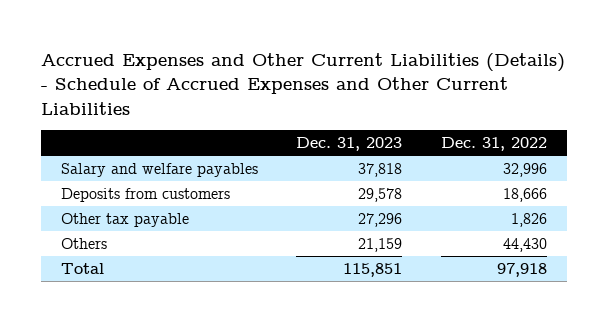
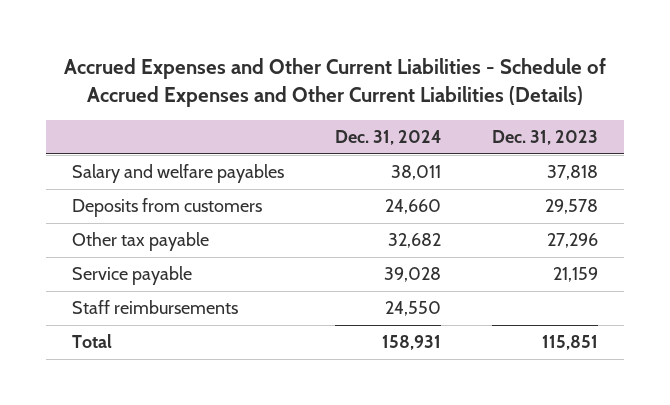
[41,52,566,115] Accrued Expenses and Other Current Liabilities (Details) - Schedule of Accrued Expenses and Other Current Liabilities -> [64,58,607,107] Accrued Expenses and Other Current Liabilities - Schedule of Accrued Expenses and Other Current Liabilities (Details)
[441,137,548,152] Dec. 31, 2022 -> none
none -> [335,129,442,145] Dec. 31, 2024
[60,237,107,249] Others -> [71,266,192,286] Service payable
none -> [71,300,238,315] Staff reimbursements

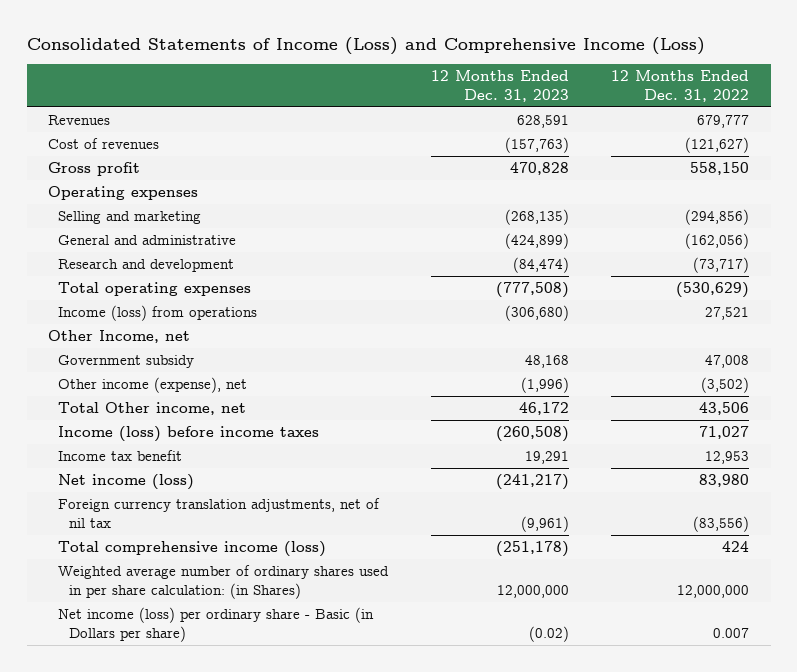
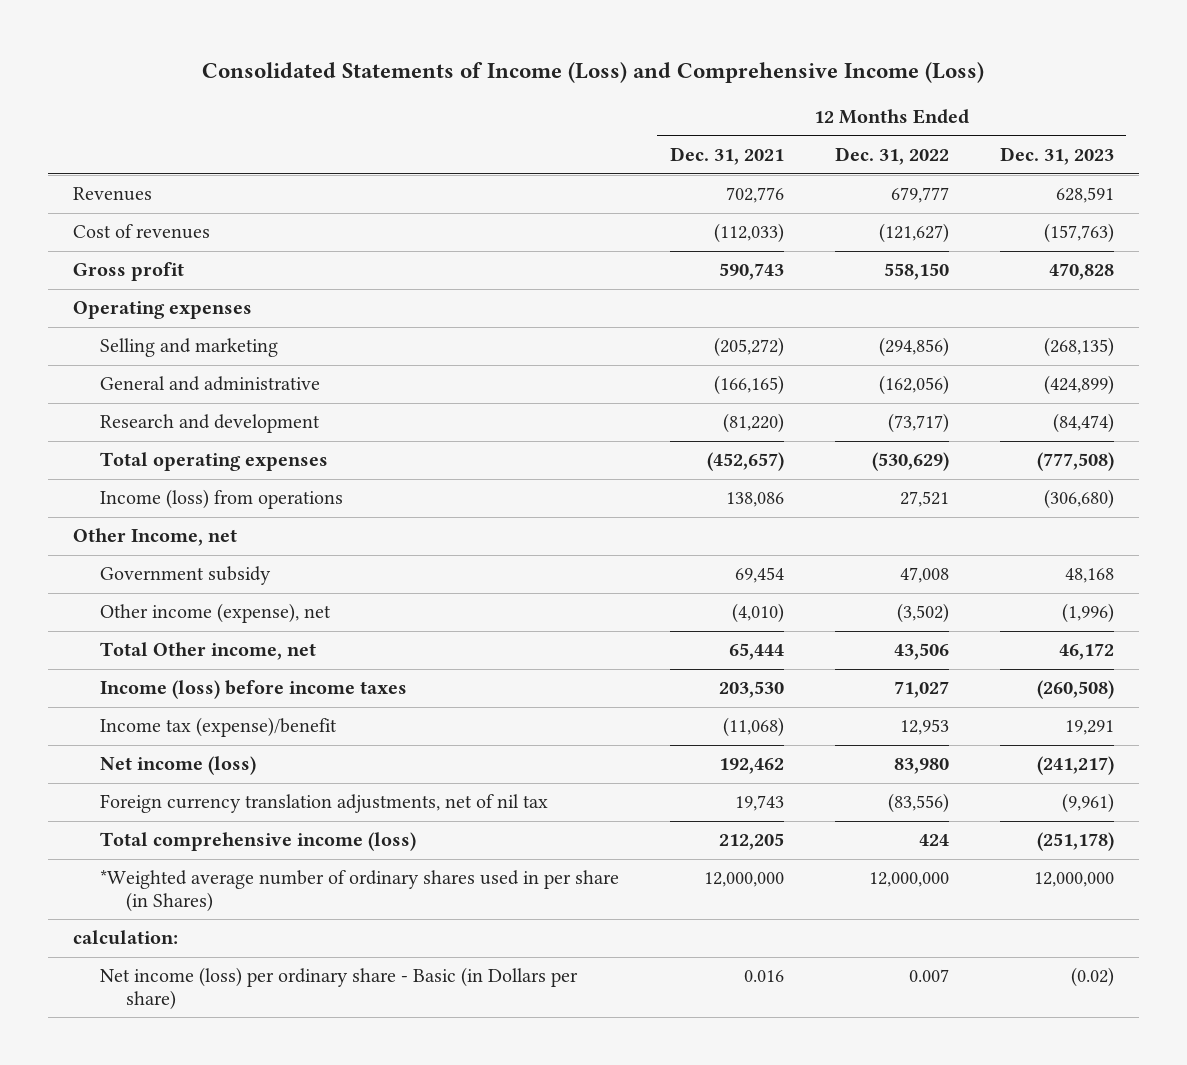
none -> [669,147,784,166] Dec. 31, 2021
[58,450,183,462] Income tax benefit -> [99,717,337,738] Income tax (expense)/benefit
[58,565,390,599] Weighted average number of ordinary shares used in per share calculation: (in Shares) -> [99,870,619,913] *Weighted average number of ordinary shares used in per share (in Shares)
none -> [73,930,179,946] calculation:

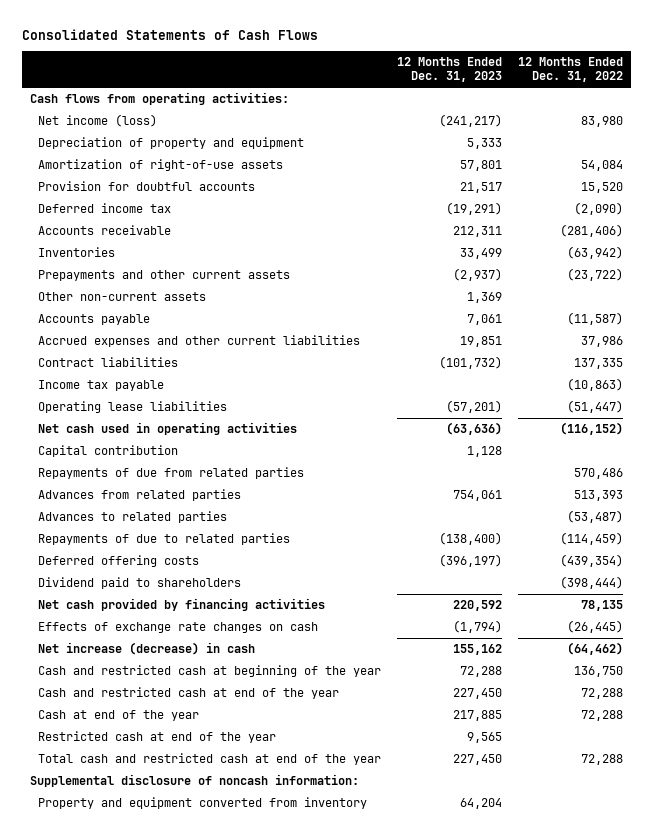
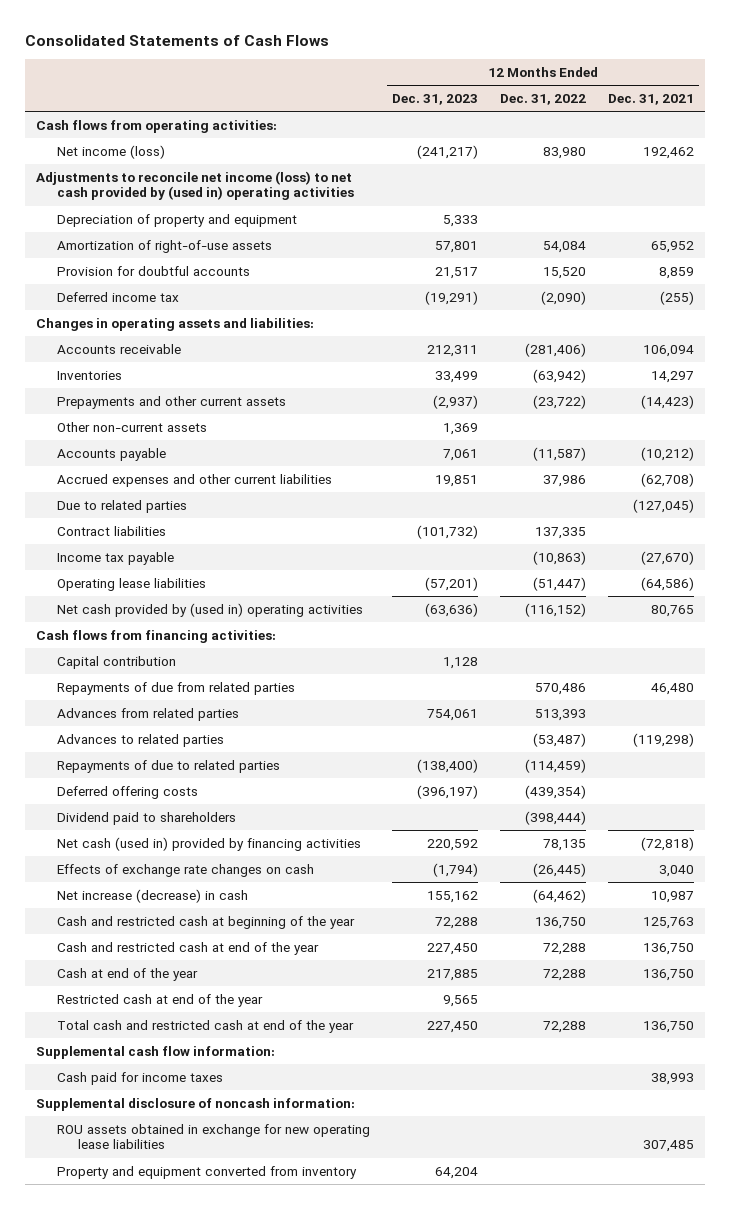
none -> [607,93,694,105] Dec. 31, 2021
none -> [36,170,355,201] Adjustments to reconcile net income (loss) to net cash provided by (used in) operating activities
none -> [36,317,315,331] Changes in operating assets and liabilities:
none -> [57,499,188,513] Due to related parties
[38,422,298,436] Net cash used in operating activities -> [57,602,364,617] Net cash provided by (used in) operating activities
none -> [36,629,277,643] Cash flows from financing activities:
[38,598,326,612] Net cash provided by financing activities -> [57,836,362,851] Net cash (used in) provided by financing activities
none -> [36,1045,276,1059] Supplemental cash flow information:
none -> [57,1071,224,1085] Cash paid for income taxes
none -> [57,1123,371,1150] ROU assets obtained in exchange for new operating lease liabilities

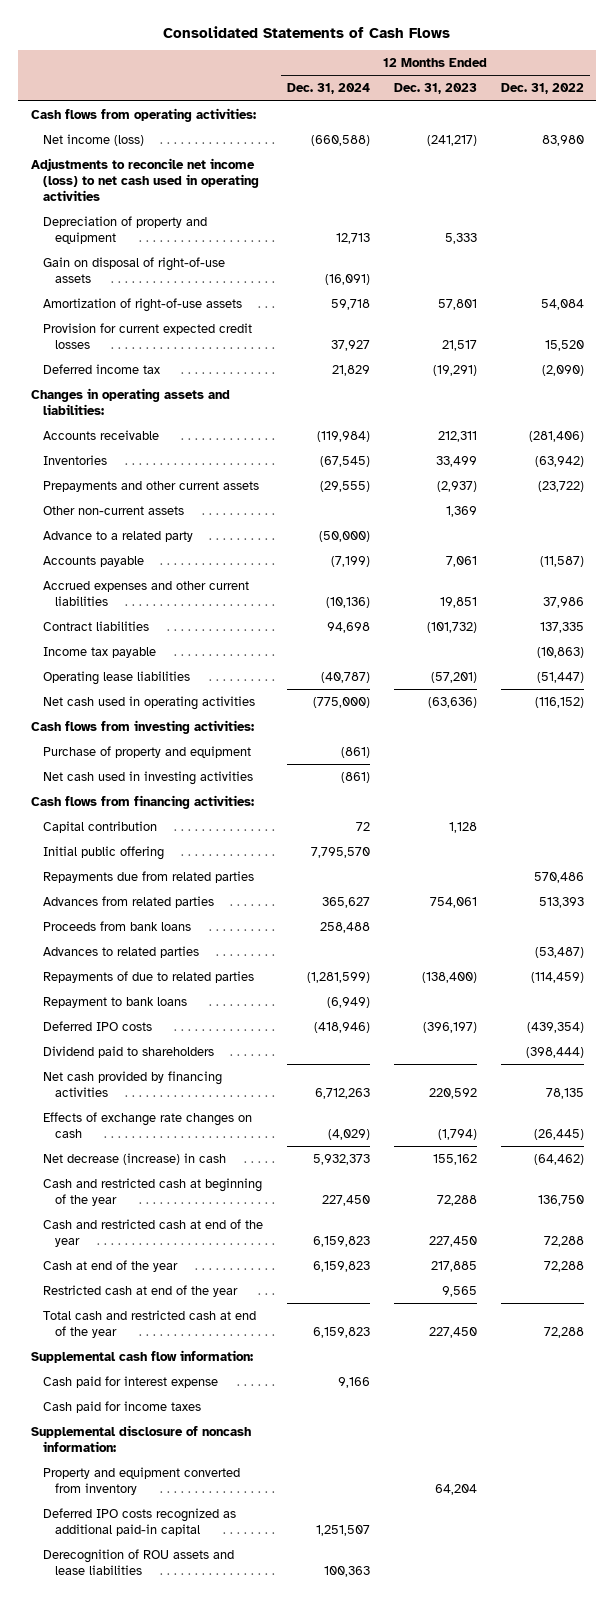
[607,93,694,105] Dec. 31, 2021 -> none
none -> [286,83,370,95] Dec. 31, 2024
[36,170,355,201] Adjustments to reconcile net income (loss) to net cash provided by (used in) operating activities -> [30,157,259,201] Adjustments to reconcile net income (loss) to net cash used in operating activities
none -> [42,256,225,283] Gain on disposal of right-of-use assets
[57,265,251,276] Provision for doubtful accounts -> [42,322,252,349] Provision for current expected credit losses
none -> [42,530,193,542] Advance to a related party
[57,499,188,513] Due to related parties -> none
[57,602,364,617] Net cash provided by (used in) operating activities -> [42,695,255,710] Net cash used in operating activities
none -> [30,719,254,734] Cash flows from investing activities:
none -> [42,745,251,758] Purchase of property and equipment
none -> [42,770,253,785] Net cash used in investing activities
none -> [42,845,164,860] Initial public offering
[57,681,296,695] Repayments of due from related parties -> [42,870,254,883] Repayments due from related parties
none -> [42,920,191,931] Proceeds from bank loans
none -> [42,996,187,1008] Repayment to bank loans
[57,785,199,799] Deferred offering costs -> [42,1020,152,1031] Deferred IPO costs
[57,836,362,851] Net cash (used in) provided by financing activities -> [42,1070,222,1097] Net cash provided by financing activities
[57,888,249,903] Net increase (decrease) in cash -> [42,1152,226,1165] Net decrease (increase) in cash
none -> [42,1375,218,1388] Cash paid for interest expense
[57,1123,371,1150] ROU assets obtained in exchange for new operating lease liabilities -> none
none -> [42,1507,236,1536] Deferred IPO costs recognized as additional paid-in capital
none -> [42,1548,234,1575] Derecognition of ROU assets and lease liabilities

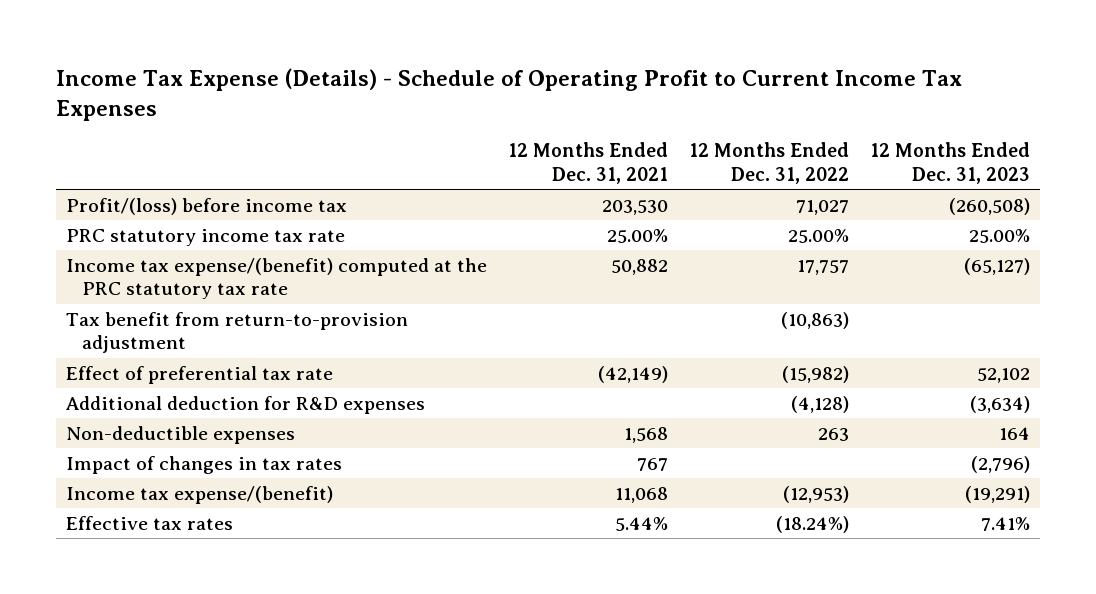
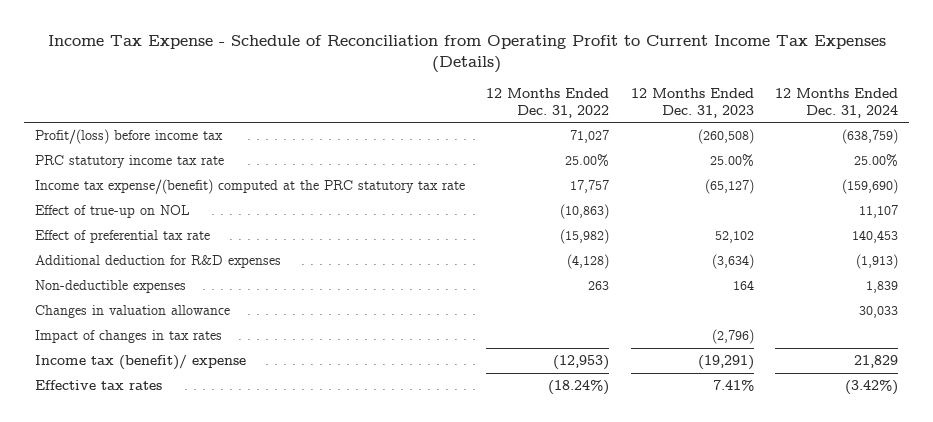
[55,67,962,121] Income Tax Expense (Details) - Schedule of Operating Profit to Current Income Tax Expenses -> [47,34,886,74] Income Tax Expense - Schedule of Reconciliation from Operating Profit to Current Income Tax Expenses (Details)
[508,142,669,184] 12 Months Ended Dec. 31, 2021 -> none
none -> [775,88,899,118] 12 Months Ended Dec. 31, 2024
[66,311,409,354] Tax benefit from return-to-provision adjustment -> [35,205,191,219] Effect of true-up on NOL
none -> [35,305,231,319] Changes in valuation allowance
[66,485,334,504] Income tax expense/(benefit) -> [35,355,247,371] Income tax (benefit)/ expense

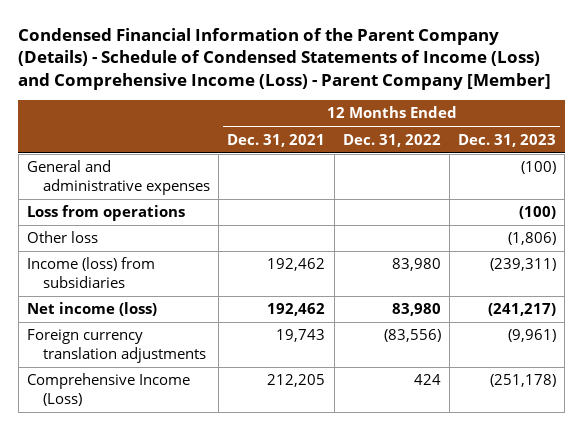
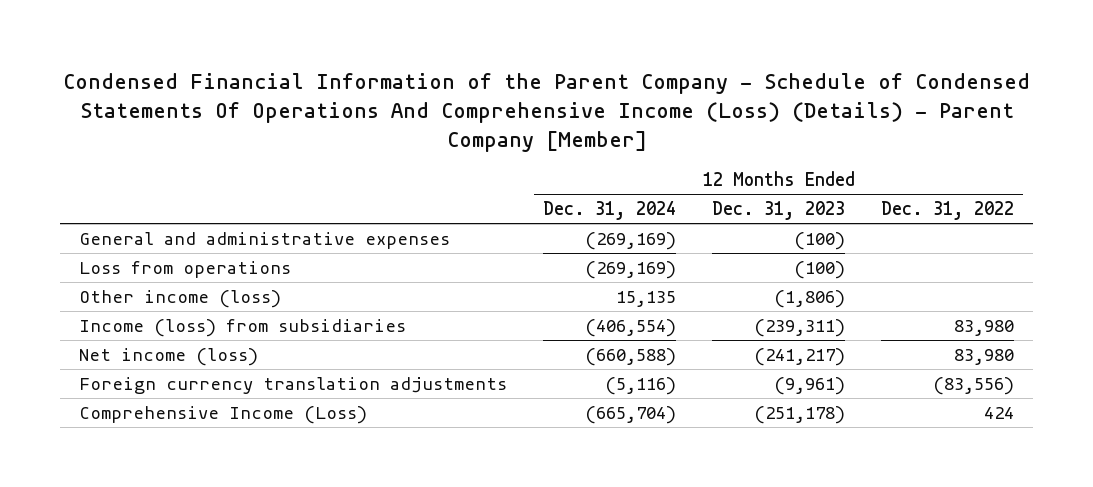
[18,27,552,90] Condensed Financial Information of the Parent Company (Details) - Schedule of Condensed Statements of Income (Loss) and Comprehensive Income (Loss) - Parent Company [Member] -> [62,73,1030,152] Condensed Financial Information of the Parent Company - Schedule of Condensed Statements Of Operations And Comprehensive Income (Loss) (Details) - Parent Company [Member]
[227,133,326,147] Dec. 31, 2021 -> none
none -> [542,201,676,221] Dec. 31, 2024
[26,231,98,244] Other loss -> [78,289,281,308] Other income (loss)

